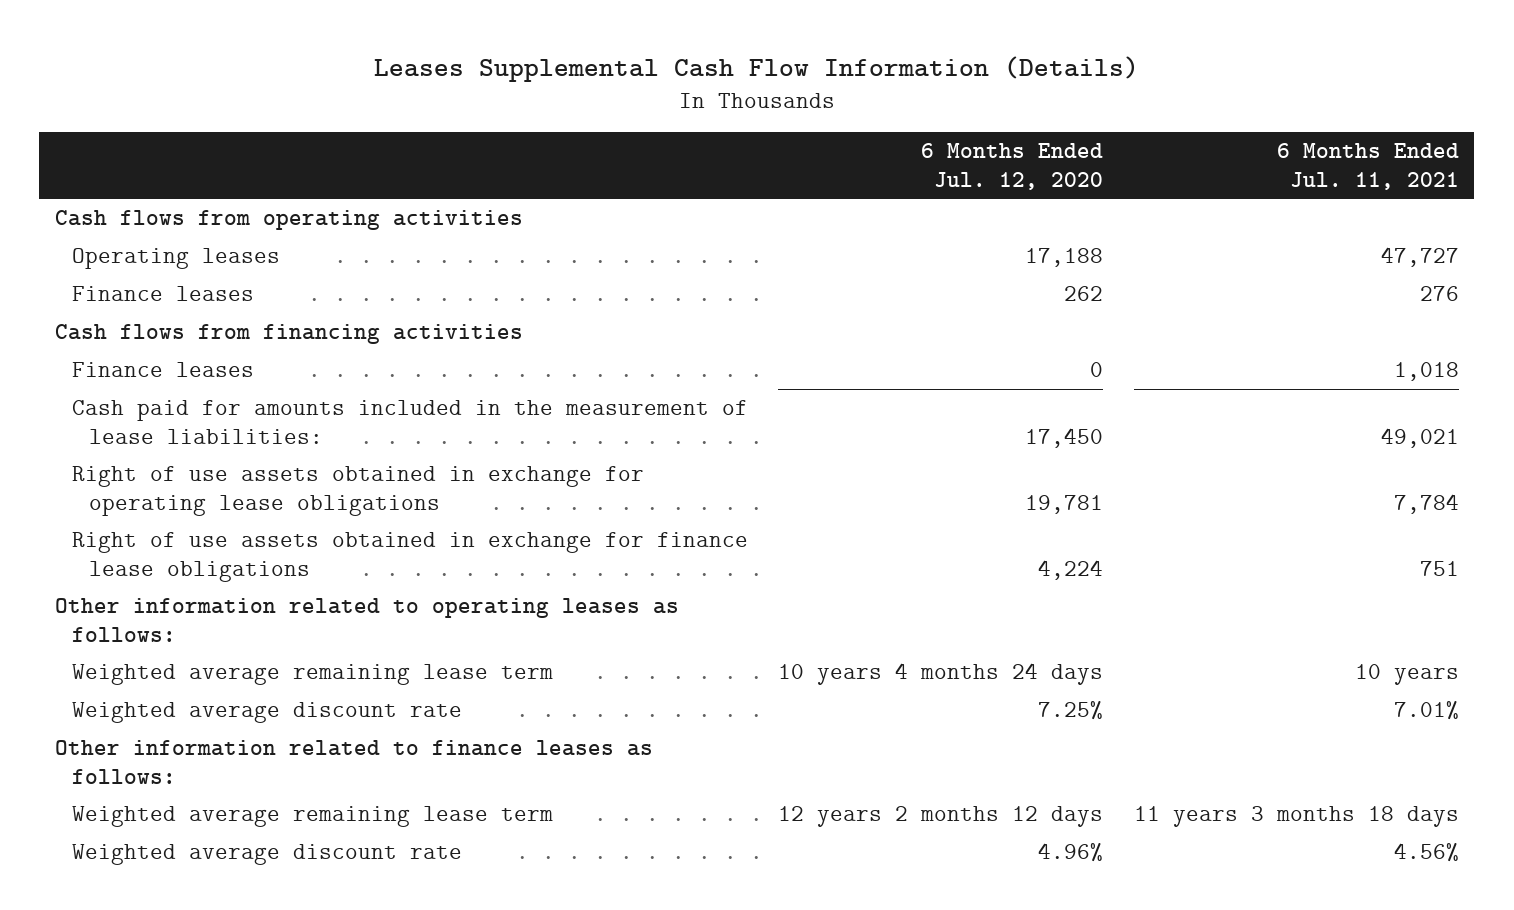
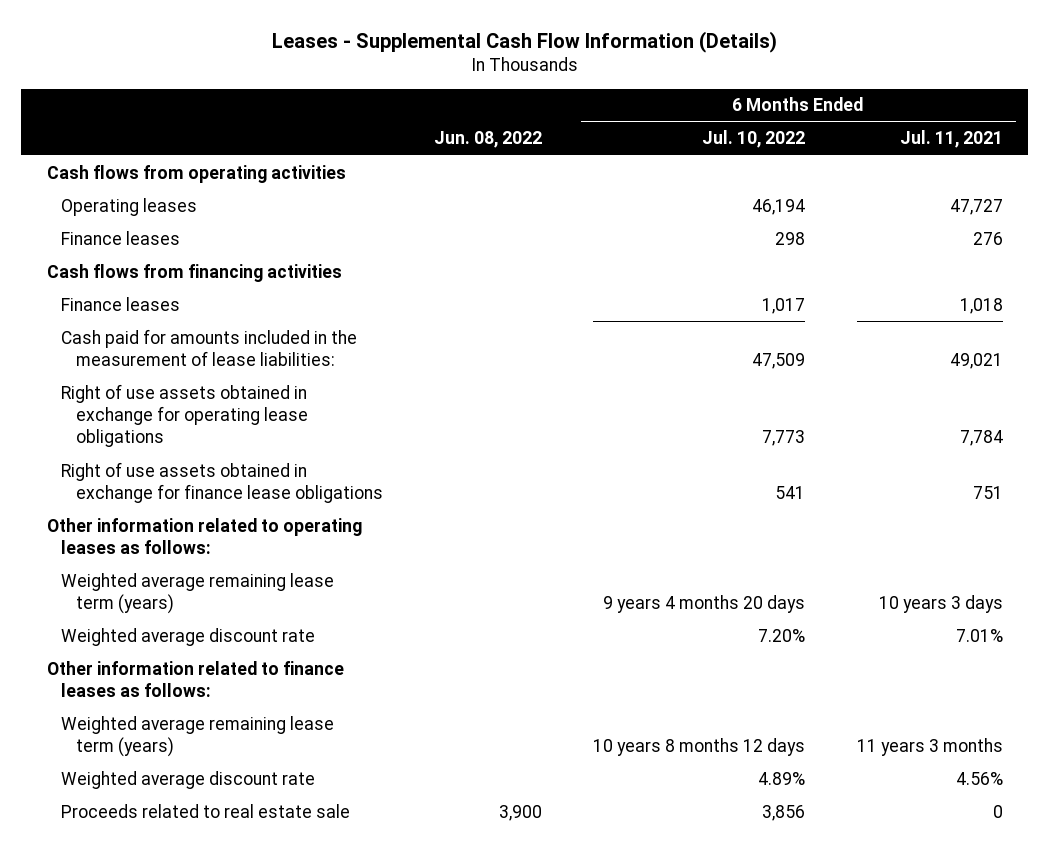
[373,56,1139,83] Leases Supplemental Cash Flow Information (Details) -> [271,30,777,53] Leases - Supplemental Cash Flow Information (Details)
[921,143,1104,190] 6 Months Ended Jul. 12, 2020 -> none
none -> [434,131,543,149] Jun. 08, 2022
none -> [702,130,806,149] Jul. 10, 2022
[71,664,553,686] Weighted average remaining lease term -> [61,572,335,615] Weighted average remaining lease term (years)
[1355,664,1460,686] 10 years -> [878,595,1003,614] 10 years 3 days
[71,806,553,828] Weighted average remaining lease term -> [61,715,335,758] Weighted average remaining lease term (years)
[1134,806,1460,828] 11 years 3 months 18 days -> [856,738,1003,757] 11 years 3 months
none -> [61,803,351,818] Proceeds related to real estate sale

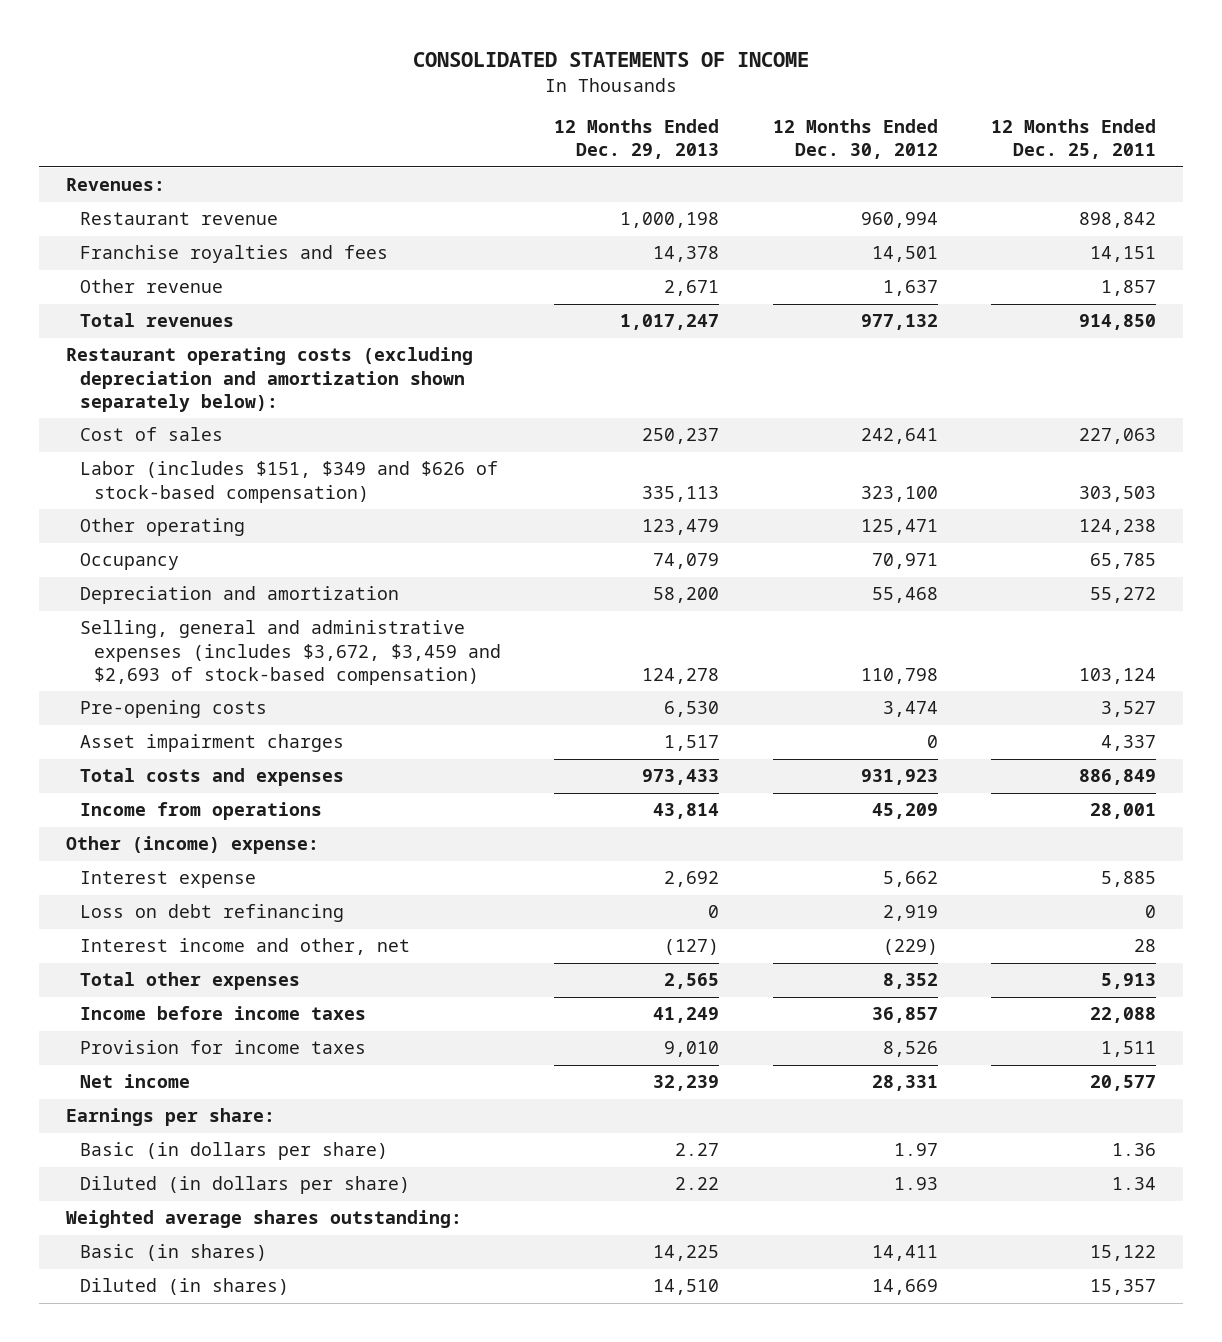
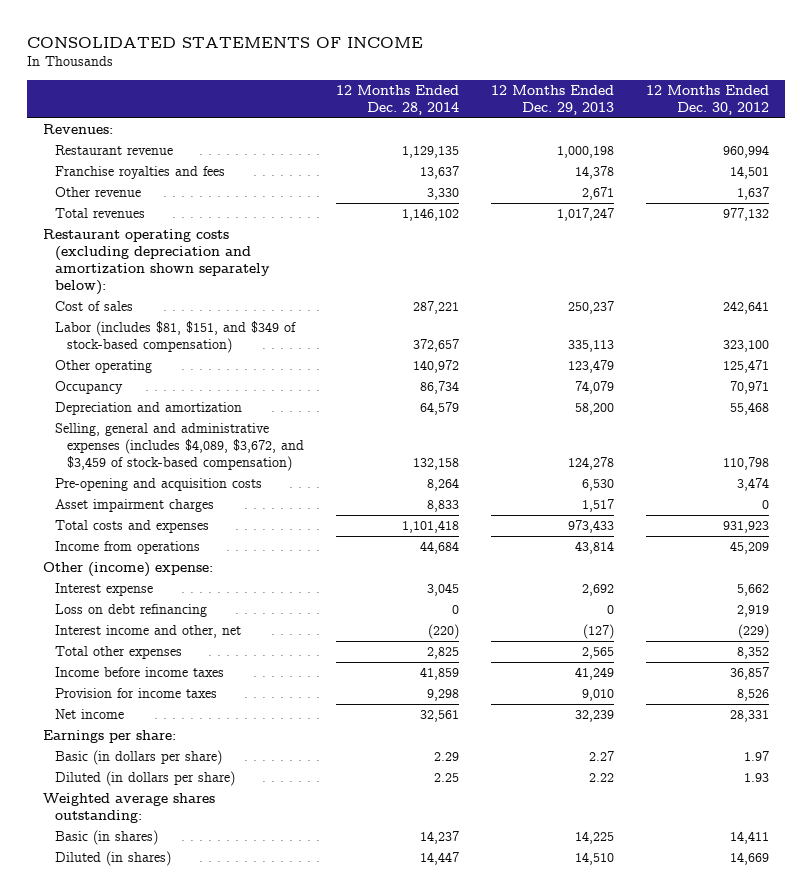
[990,118,1156,160] 12 Months Ended Dec. 25, 2011 -> none
none -> [335,85,459,116] 12 Months Ended Dec. 28, 2014
[79,461,498,503] Labor (includes $151, $349 and $626 of stock-based compensation) -> [54,321,296,354] Labor (includes $81, $151, and $349 of stock-based compensation)
[79,620,501,685] Selling, general and administrative expenses (includes $3,672, $3,459 and $2,693 of stock-based compensation) -> [54,423,304,472] Selling, general and administrative expenses (includes $4,089, $3,672, and $3,459 of stock-based compensation)
[79,700,267,719] Pre-opening costs -> [54,478,262,492] Pre-opening and acquisition costs

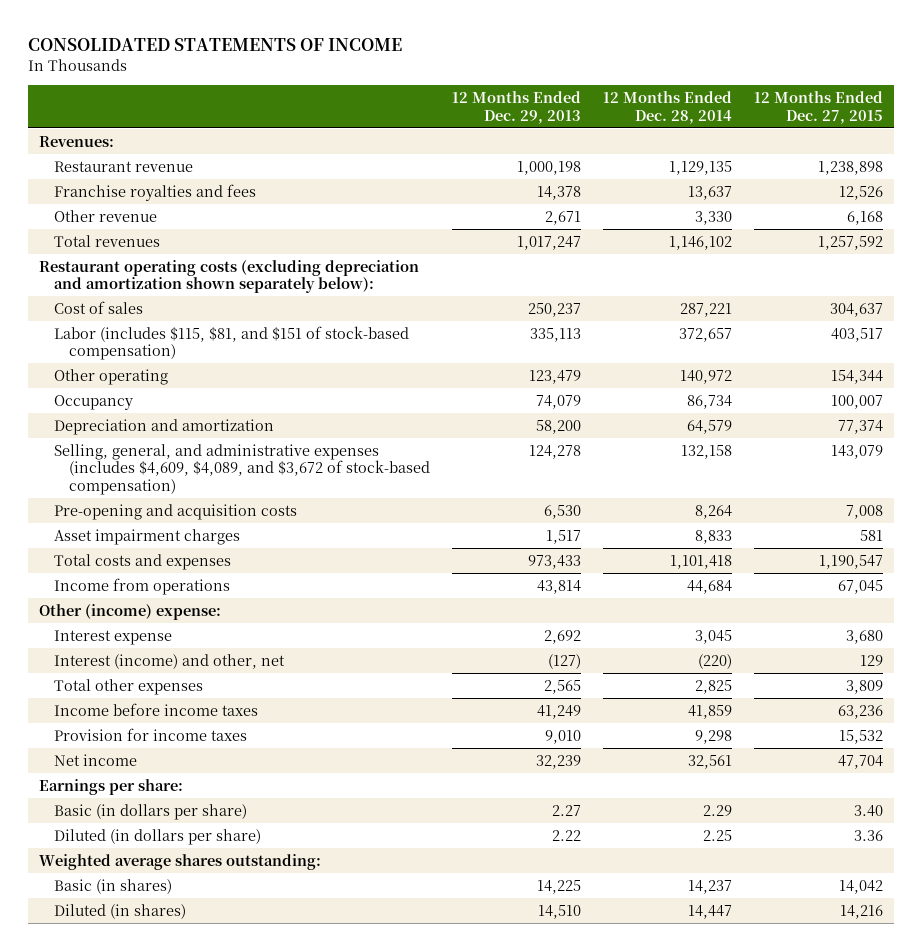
[646,85,770,116] 12 Months Ended Dec. 30, 2012 -> none
none -> [754,91,884,124] 12 Months Ended Dec. 27, 2015
[54,321,296,354] Labor (includes $81, $151, and $349 of stock-based compensation) -> [54,325,410,361] Labor (includes $115, $81, and $151 of stock-based compensation)
[54,423,304,472] Selling, general and administrative expenses (includes $4,089, $3,672, and $3,459 of stock-based compensation) -> [54,443,431,495] Selling, general, and administrative expenses (includes $4,609, $4,089, and $3,672 of stock-based compensation)
[54,604,207,618] Loss on debt refinancing -> none
[54,625,241,639] Interest income and other, net -> [54,653,286,669] Interest (income) and other, net

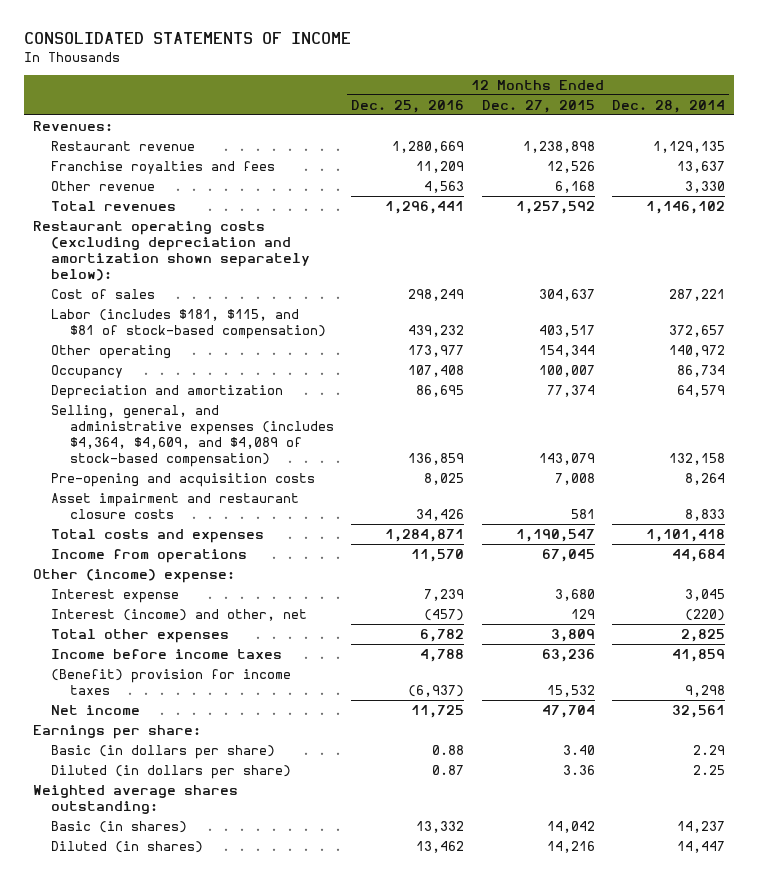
[452,91,582,124] 12 Months Ended Dec. 29, 2013 -> none
none -> [351,99,465,113] Dec. 25, 2016
[54,325,410,361] Labor (includes $115, $81, and $151 of stock-based compensation) -> [51,308,326,340] Labor (includes $181, $115, and $81 of stock-based compensation)
[54,443,431,495] Selling, general, and administrative expenses (includes $4,609, $4,089, and $3,672 of stock-based compensation) -> [51,404,334,468] Selling, general, and administrative expenses (includes $4,364, $4,609, and $4,089 of stock-based compensation)
[54,528,241,545] Asset impairment charges -> [51,492,300,520] Asset impairment and restaurant closure costs
[54,727,248,741] Provision for income taxes -> [51,668,292,696] (Benefit) provision for income taxes

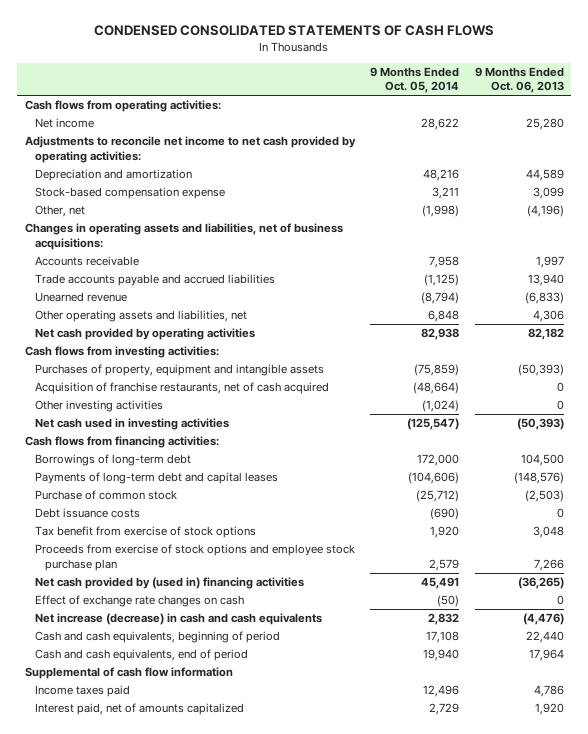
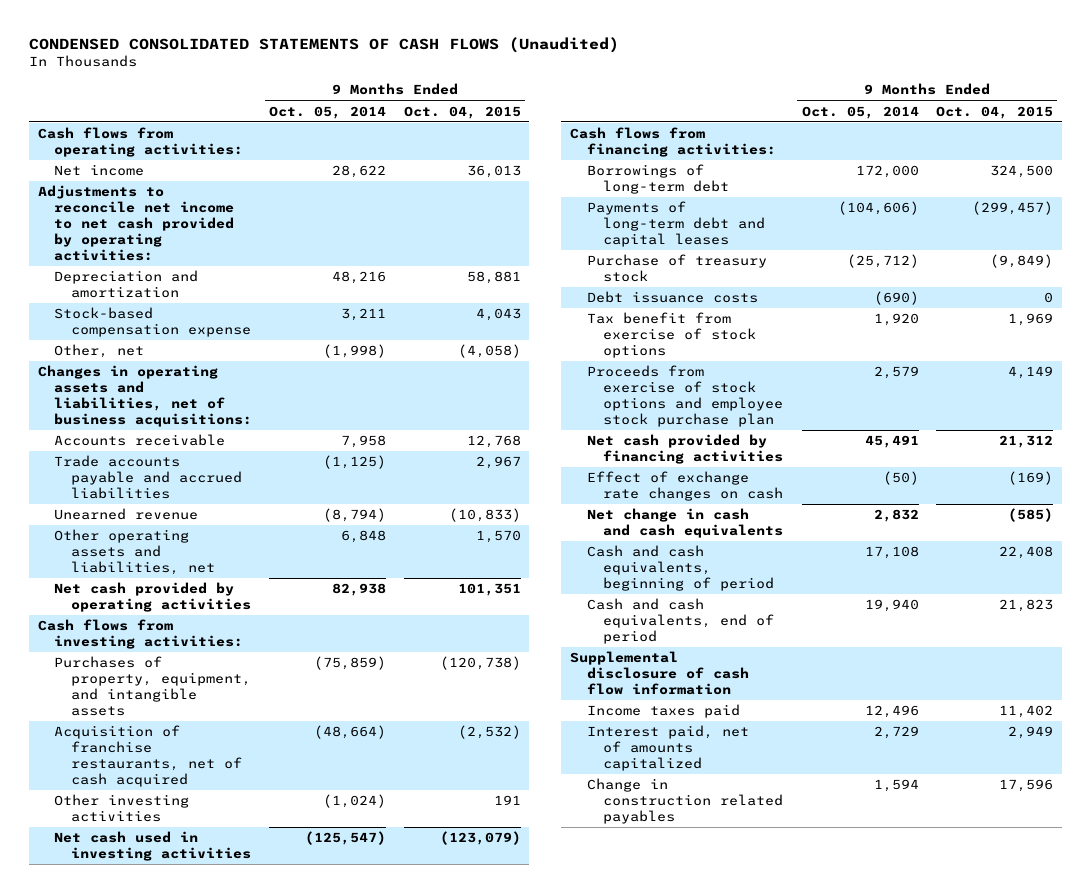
[94,25,495,37] CONDENSED CONSOLIDATED STATEMENTS OF CASH FLOWS -> [29,36,620,53] CONDENSED CONSOLIDATED STATEMENTS OF CASH FLOWS (Unaudited)
[474,66,564,94] 9 Months Ended Oct. 06, 2013 -> none
none -> [403,105,521,119] Oct. 04, 2015
[34,364,324,377] Purchases of property, equipment and intangible assets -> [54,656,251,717] Purchases of property, equipment, and intangible assets
[34,490,177,501] Purchase of common stock -> [586,254,767,283] Purchase of treasury stock
[34,577,304,590] Net cash provided by (used in) financing activities -> [586,434,783,465] Net cash provided by financing activities
[34,613,322,626] Net increase (decrease) in cash and cash equivalents -> [586,508,783,539] Net change in cash and cash equivalents
[24,667,233,680] Supplemental of cash flow information -> [570,651,749,696] Supplemental disclosure of cash flow information
none -> [586,778,783,825] Change in construction related payables

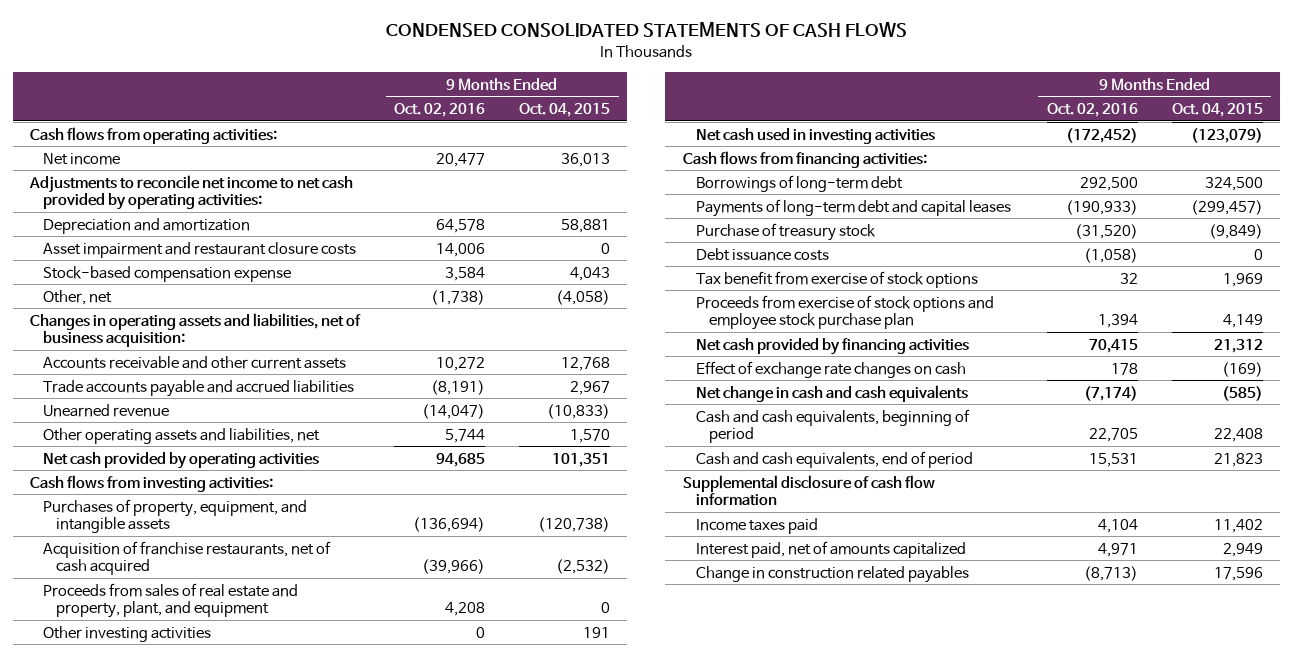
[29,36,620,53] CONDENSED CONSOLIDATED STATEMENTS OF CASH FLOWS (Unaudited) -> [386,22,908,38] CONDENSED CONSOLIDATED STATEMENTS OF CASH FLOWS
[269,105,387,119] Oct. 05, 2014 -> none
none -> [394,102,486,117] Oct. 02, 2016
none -> [42,241,356,258] Asset impairment and restaurant closure costs
[37,365,253,428] Changes in operating assets and liabilities, net of business acquisitions: -> [29,312,361,348] Changes in operating assets and liabilities, net of business acquisition:
[54,434,226,447] Accounts receivable -> [42,355,346,369] Accounts receivable and other current assets
none -> [42,582,298,619] Proceeds from sales of real estate and property, plant, and equipment

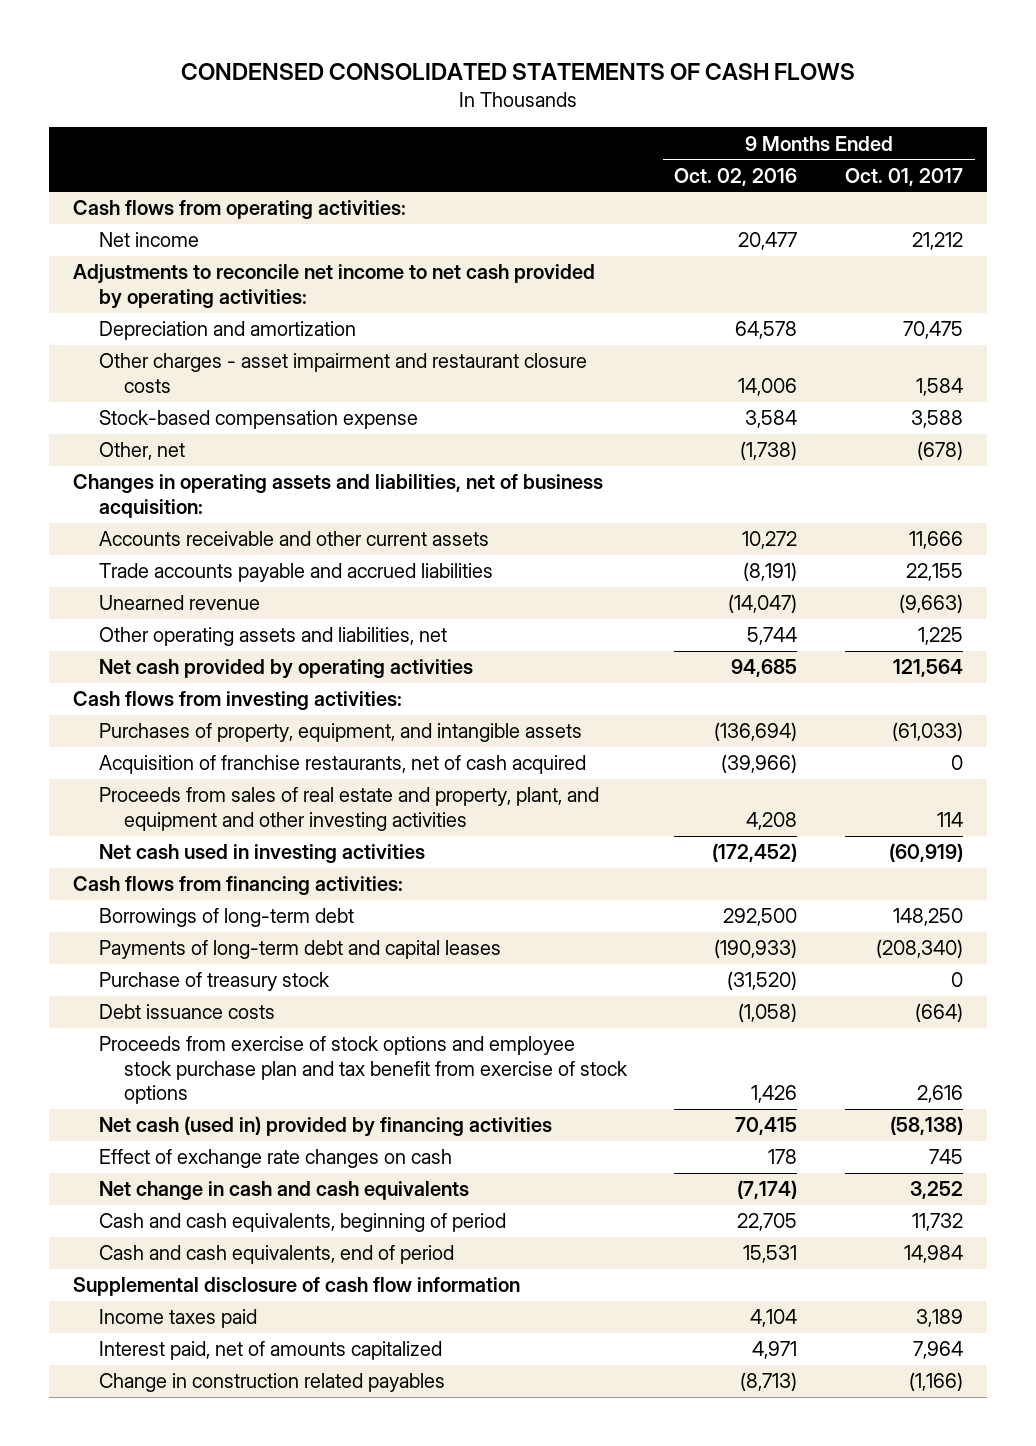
[519,102,611,117] Oct. 04, 2015 -> none
none -> [844,167,963,186] Oct. 01, 2017
[42,241,356,258] Asset impairment and restaurant closure costs -> [98,353,587,393] Other charges - asset impairment and restaurant closure costs
[42,625,211,642] Other investing activities -> none
[42,582,298,619] Proceeds from sales of real estate and property, plant, and equipment -> [98,787,599,831] Proceeds from sales of real estate and property, plant, and equipment and other investing activities
[695,270,978,288] Tax benefit from exercise of stock options -> none
[695,294,994,331] Proceeds from exercise of stock options and employee stock purchase plan -> [98,1036,629,1105] Proceeds from exercise of stock options and employee stock purchase plan and tax benefit from exercise of stock options
[1097,314,1138,329] 1,394 -> [751,1085,798,1104] 1,426
[695,337,969,355] Net cash provided by financing activities -> [98,1116,552,1138] Net cash (used in) provided by financing activities

